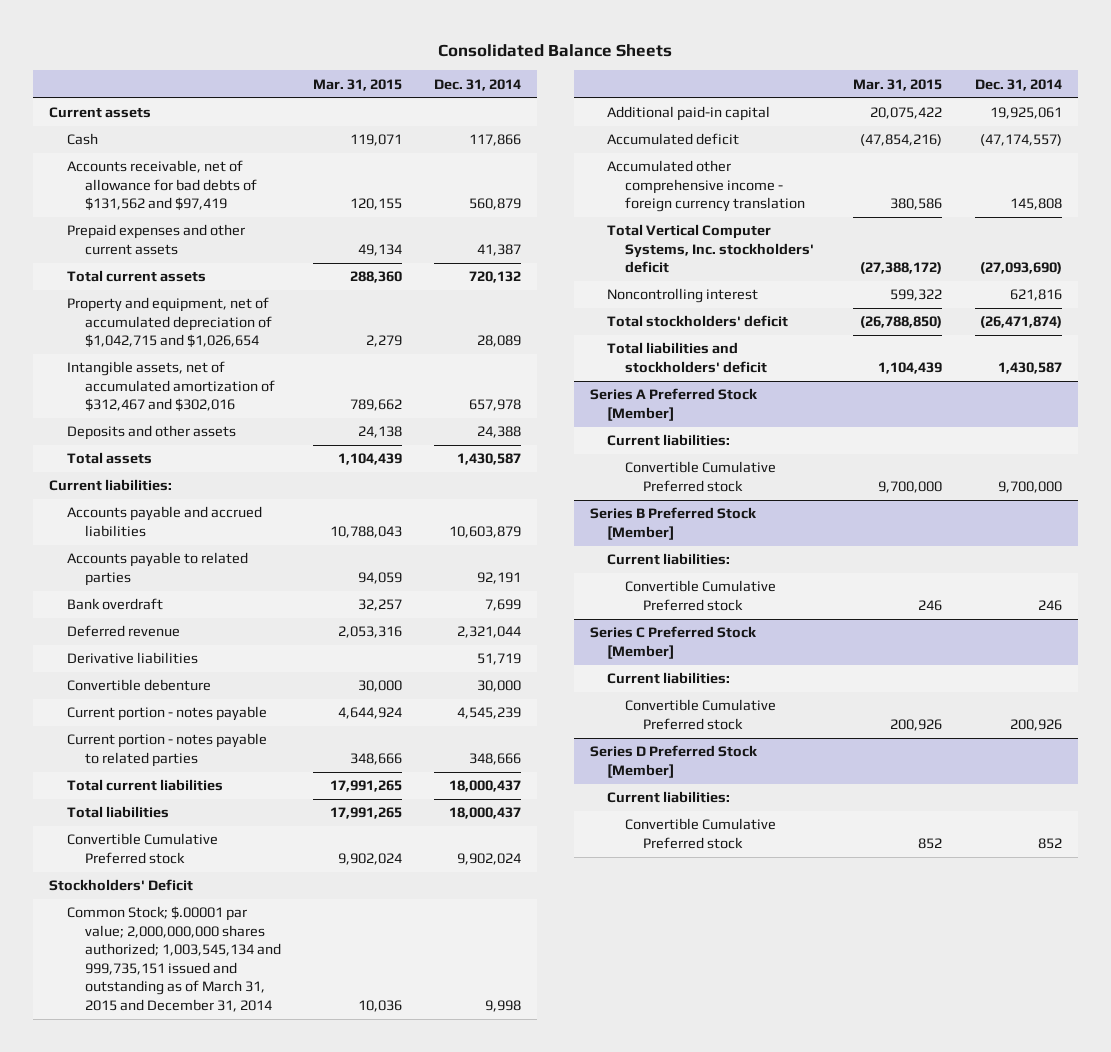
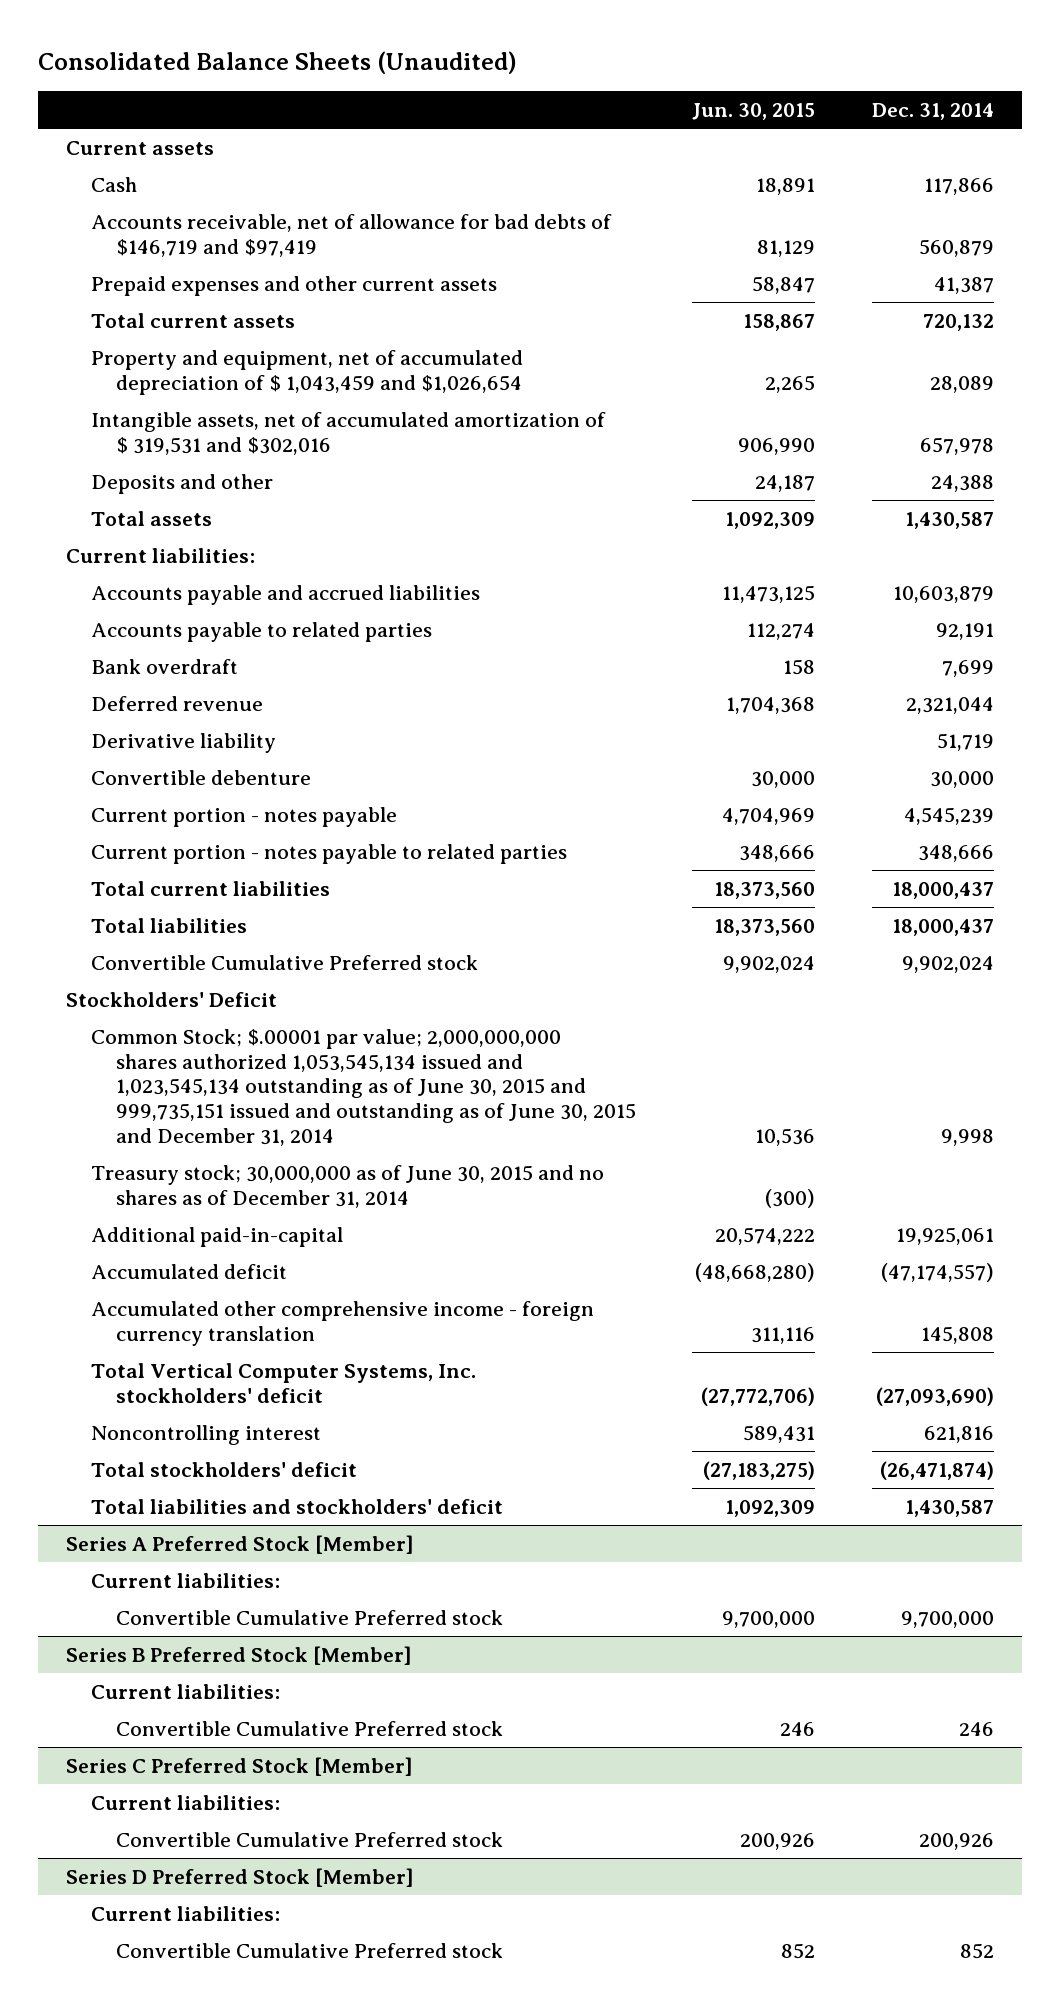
[438,43,673,57] Consolidated Balance Sheets -> [37,51,517,75] Consolidated Balance Sheets (Unaudited)
[312,78,402,91] Mar. 31, 2015 -> none
none -> [692,103,816,121] Jun. 30, 2015
[66,160,257,212] Accounts receivable, net of allowance for bad debts of $131,562 and $97,419 -> [90,213,612,257] Accounts receivable, net of allowance for bad debts of $146,719 and $97,419
[66,297,272,349] Property and equipment, net of accumulated depreciation of $1,042,715 and $1,026,654 -> [90,349,523,395] Property and equipment, net of accumulated depreciation of $ 1,043,459 and $1,026,654
[66,361,275,413] Intangible assets, net of accumulated amortization of $312,467 and $302,016 -> [90,411,606,455] Intangible assets, net of accumulated amortization of $ 319,531 and $302,016
[66,425,236,441] Deposits and other assets -> [90,473,273,494] Deposits and other
[66,652,198,665] Derivative liabilities -> [90,732,276,753] Derivative liability
[66,906,281,1012] Common Stock; $.00001 par value; 2,000,000,000 shares authorized; 1,003,545,134 and 999,735,151 issued and outstanding as of March 31, 2015 and December 31, 2014 -> [90,1028,636,1147] Common Stock; $.00001 par value; 2,000,000,000 shares authorized 1,053,545,134 issued and 1,023,545,134 outstanding as of June 30, 2015 and 999,735,151 issued and outstanding as of June 30, 2015 and December 31, 2014
none -> [90,1164,604,1208] Treasury stock; 30,000,000 as of June 30, 2015 and no shares as of December 31, 2014
[607,106,771,122] Additional paid-in capital -> [90,1226,343,1247] Additional paid-in-capital

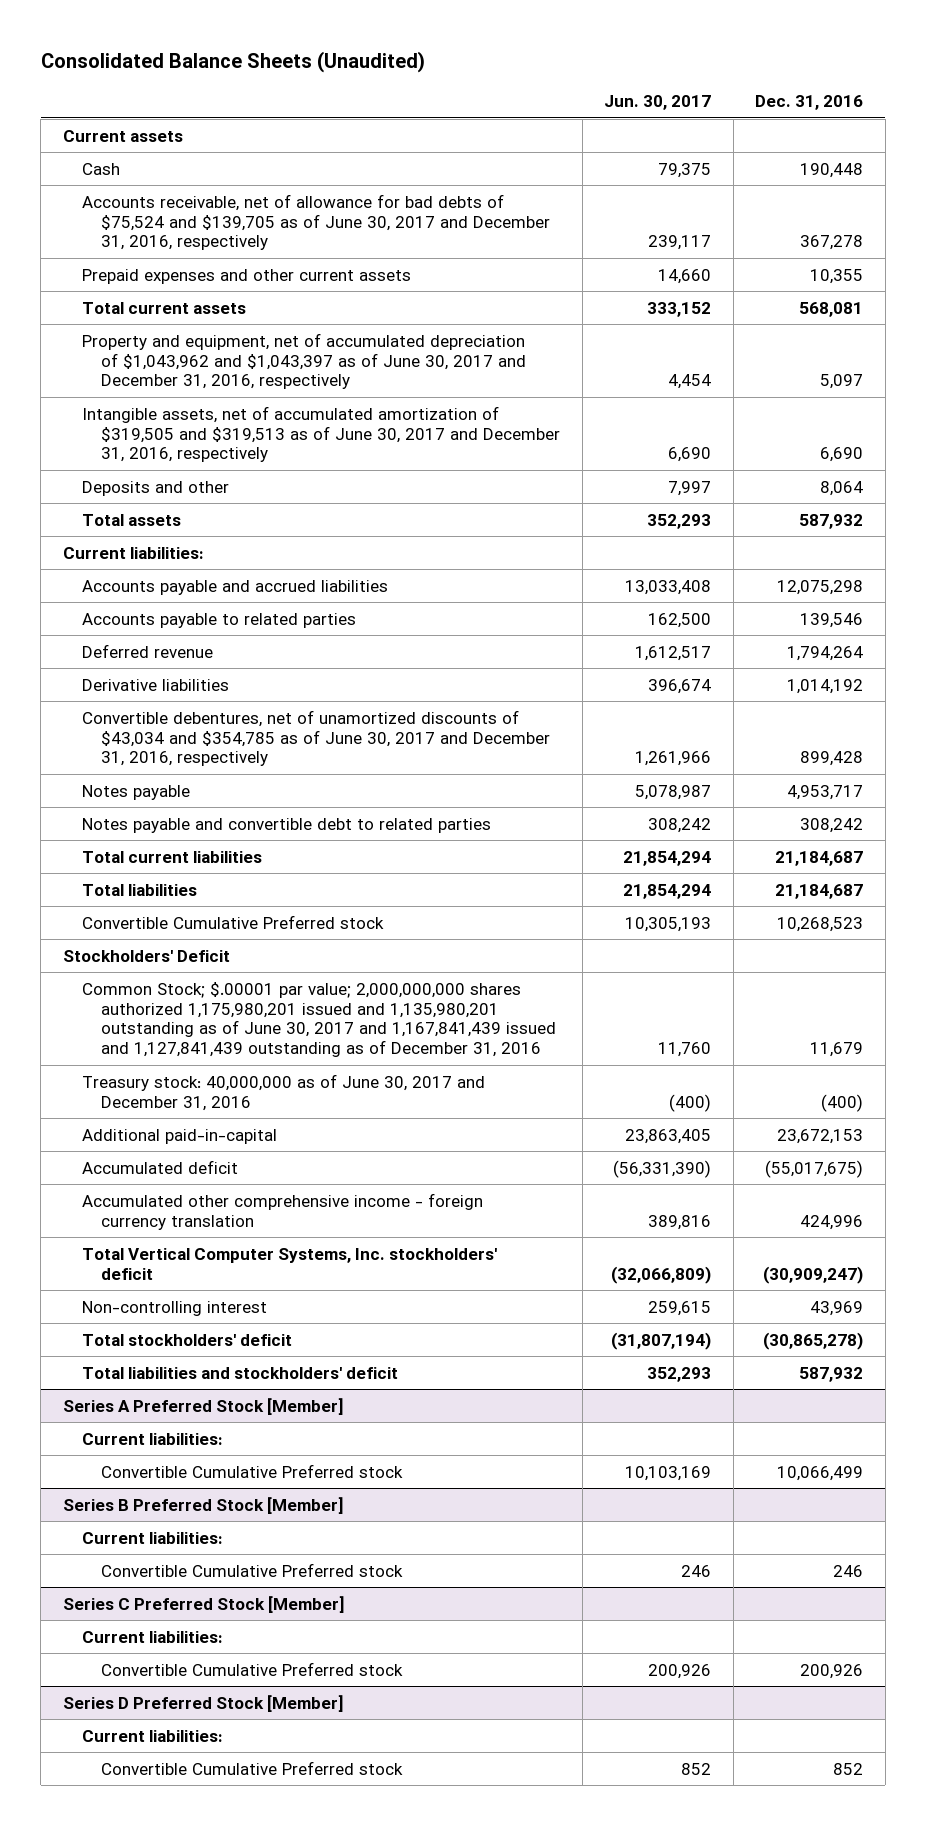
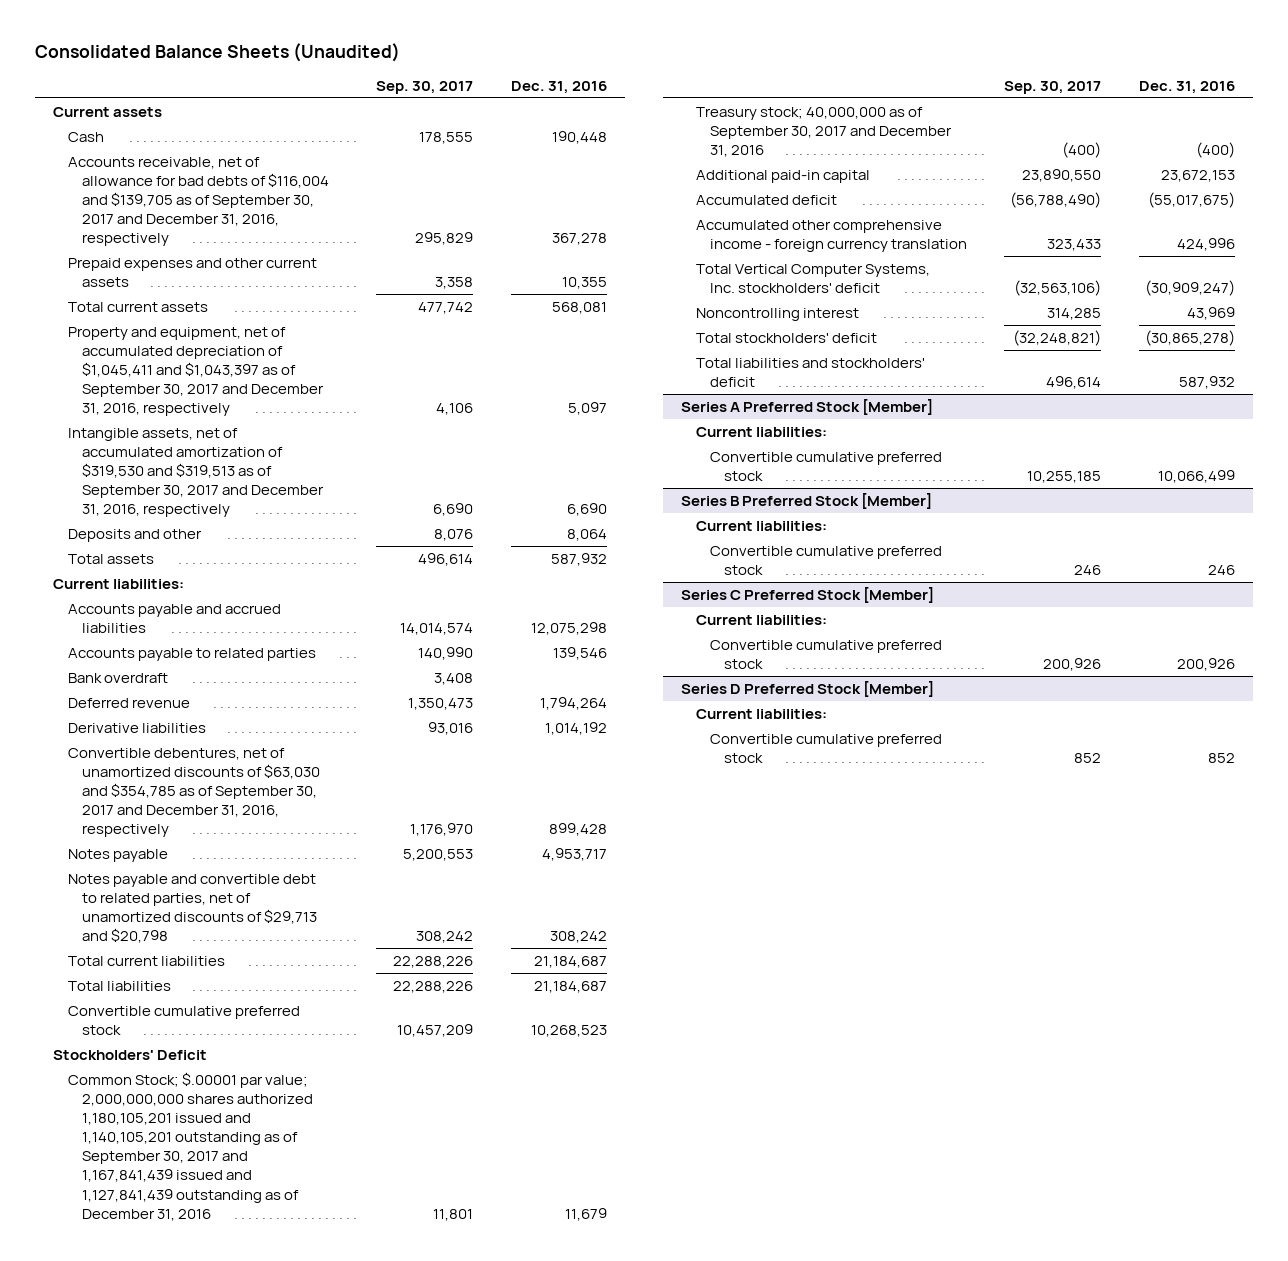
[604,95,712,111] Jun. 30, 2017 -> none
none -> [376,81,474,95] Sep. 30, 2017
[82,193,551,251] Accounts receivable, net of allowance for bad debts of $75,524 and $139,705 as of June 30, 2017 and December 31, 2016, respectively -> [67,156,329,247] Accounts receivable, net of allowance for bad debts of $116,004 and $139,705 as of September 30, 2017 and December 31, 2016, respectively
[82,332,527,390] Property and equipment, net of accumulated depreciation of $1,043,962 and $1,043,397 as of June 30, 2017 and December 31, 2016, respectively -> [67,326,324,417] Property and equipment, net of accumulated depreciation of $1,045,411 and $1,043,397 as of September 30, 2017 and December 31, 2016, respectively
[82,405,561,463] Intangible assets, net of accumulated amortization of $319,505 and $319,513 as of June 30, 2017 and December 31, 2016, respectively -> [67,427,324,518] Intangible assets, net of accumulated amortization of $319,530 and $319,513 as of September 30, 2017 and December 31, 2016, respectively
none -> [67,672,168,683] Bank overdraft
[82,709,551,767] Convertible debentures, net of unamortized discounts of $43,034 and $354,785 as of June 30, 2017 and December 31, 2016, respectively -> [67,747,320,838] Convertible debentures, net of unamortized discounts of $63,030 and $354,785 as of September 30, 2017 and December 31, 2016, respectively
[82,817,492,833] Notes payable and convertible debt to related parties -> [67,873,317,944] Notes payable and convertible debt to related parties, net of unamortized discounts of $29,713 and $20,798
[82,914,385,929] Convertible Cumulative Preferred stock -> [67,1005,300,1036] Convertible cumulative preferred stock
[82,981,557,1058] Common Stock; $.00001 par value; 2,000,000,000 shares authorized 1,175,980,201 issued and 1,135,980,201 outstanding as of June 30, 2017 and 1,167,841,439 issued and 1,127,841,439 outstanding as of December 31, 2016 -> [67,1071,313,1221] Common Stock; $.00001 par value; 2,000,000,000 shares authorized 1,180,105,201 issued and 1,140,105,201 outstanding as of September 30, 2017 and 1,167,841,439 issued and 1,127,841,439 outstanding as of December 31, 2016
[82,1073,486,1111] Treasury stock: 40,000,000 as of June 30, 2017 and December 31, 2016 -> [695,106,952,158] Treasury stock; 40,000,000 as of September 30, 2017 and December 31, 2016
[82,1128,278,1144] Additional paid-in-capital -> [695,169,870,183] Additional paid-in capital
[82,1300,268,1316] Non-controlling interest -> [695,307,859,321] Noncontrolling interest
[101,1463,404,1478] Convertible Cumulative Preferred stock -> [709,451,942,482] Convertible cumulative preferred stock
[101,1562,404,1577] Convertible Cumulative Preferred stock -> [709,545,942,576] Convertible cumulative preferred stock
[101,1661,404,1676] Convertible Cumulative Preferred stock -> [709,639,942,670] Convertible cumulative preferred stock
[101,1760,404,1775] Convertible Cumulative Preferred stock -> [709,733,942,764] Convertible cumulative preferred stock

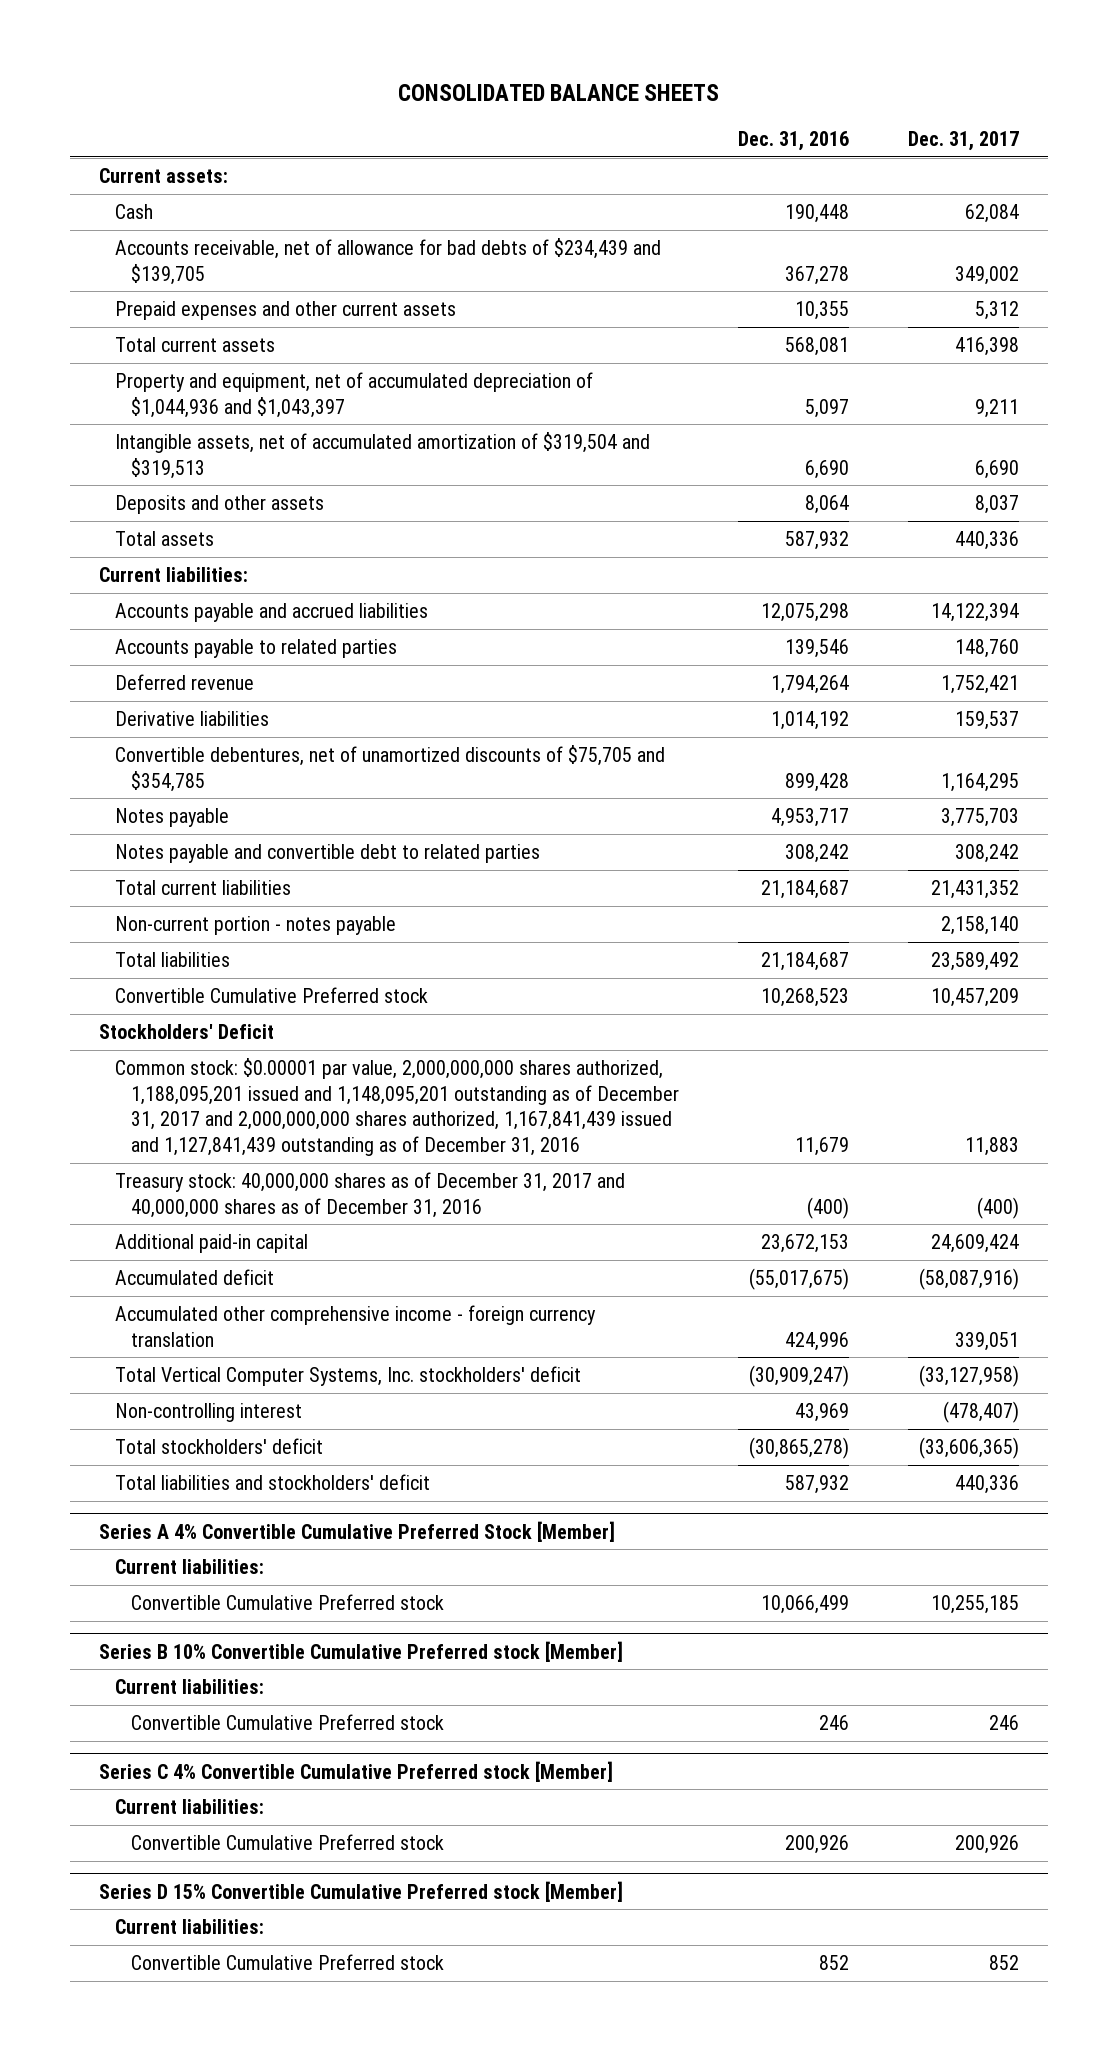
[34,43,400,63] Consolidated Balance Sheets (Unaudited) -> [398,84,720,102] CONSOLIDATED BALANCE SHEETS
[376,81,474,95] Sep. 30, 2017 -> none
none -> [907,131,1019,152] Dec. 31, 2017
[53,106,163,117] Current assets -> [99,167,229,183] Current assets:
[67,156,329,247] Accounts receivable, net of allowance for bad debts of $116,004 and $139,705 as of September 30, 2017 and December 31, 2016, respectively -> [115,237,662,285] Accounts receivable, net of allowance for bad debts of $234,439 and $139,705
[67,326,324,417] Property and equipment, net of accumulated depreciation of $1,045,411 and $1,043,397 as of September 30, 2017 and December 31, 2016, respectively -> [115,371,594,418] Property and equipment, net of accumulated depreciation of $1,044,936 and $1,043,397
[67,427,324,518] Intangible assets, net of accumulated amortization of $319,530 and $319,513 as of September 30, 2017 and December 31, 2016, respectively -> [115,431,651,479] Intangible assets, net of accumulated amortization of $319,504 and $319,513
[67,528,202,542] Deposits and other -> [115,494,325,514] Deposits and other assets
[67,672,168,683] Bank overdraft -> none
[67,747,320,838] Convertible debentures, net of unamortized discounts of $63,030 and $354,785 as of September 30, 2017 and December 31, 2016, respectively -> [115,744,666,792] Convertible debentures, net of unamortized discounts of $75,705 and $354,785
[67,873,317,944] Notes payable and convertible debt to related parties, net of unamortized discounts of $29,713 and $20,798 -> [115,843,541,863] Notes payable and convertible debt to related parties
none -> [115,915,397,935] Non-current portion - notes payable
[67,1005,300,1036] Convertible cumulative preferred stock -> [115,986,429,1003] Convertible Cumulative Preferred stock
[67,1071,313,1221] Common Stock; $.00001 par value; 2,000,000,000 shares authorized 1,180,105,201 issued and 1,140,105,201 outstanding as of September 30, 2017 and 1,167,841,439 issued and 1,127,841,439 outstanding as of December 31, 2016 -> [115,1057,679,1157] Common stock: $0.00001 par value, 2,000,000,000 shares authorized, 1,188,095,201 issued and 1,148,095,201 outstanding as of December 31, 2017 and 2,000,000,000 shares authorized, 1,167,841,439 issued and 1,127,841,439 outstanding as of December 31, 2016
[695,106,952,158] Treasury stock; 40,000,000 as of September 30, 2017 and December 31, 2016 -> [115,1171,626,1218] Treasury stock: 40,000,000 shares as of December 31, 2017 and 40,000,000 shares as of December 31, 2016
[695,307,859,321] Noncontrolling interest -> [115,1402,303,1422] Non-controlling interest
[681,398,934,415] Series A Preferred Stock [Member] -> [99,1520,616,1542] Series A 4% Convertible Cumulative Preferred Stock [Member]
[709,451,942,482] Convertible cumulative preferred stock -> [130,1593,444,1610] Convertible Cumulative Preferred stock
[681,492,933,509] Series B Preferred Stock [Member] -> [99,1640,624,1662] Series B 10% Convertible Cumulative Preferred stock [Member]
[709,545,942,576] Convertible cumulative preferred stock -> [130,1713,444,1730] Convertible Cumulative Preferred stock
[681,586,935,603] Series C Preferred Stock [Member] -> [99,1760,614,1782] Series C 4% Convertible Cumulative Preferred stock [Member]
[709,639,942,670] Convertible cumulative preferred stock -> [130,1833,444,1850] Convertible Cumulative Preferred stock
[681,680,935,697] Series D Preferred Stock [Member] -> [99,1880,624,1902] Series D 15% Convertible Cumulative Preferred stock [Member]
[709,733,942,764] Convertible cumulative preferred stock -> [130,1953,444,1970] Convertible Cumulative Preferred stock

